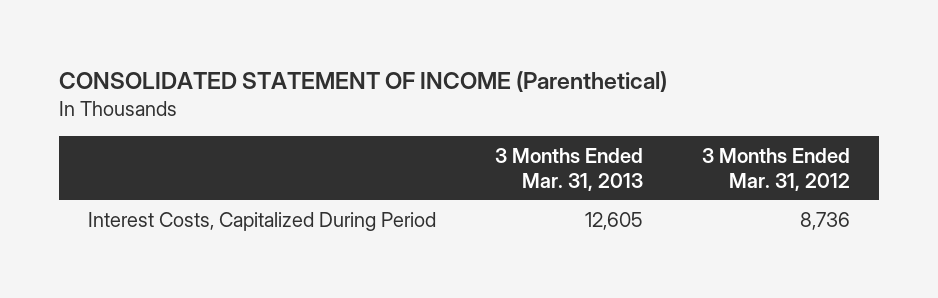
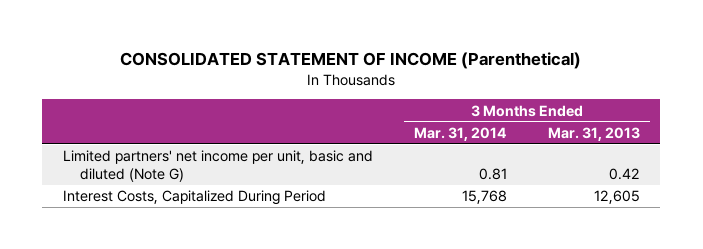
[702,147,851,191] 3 Months Ended Mar. 31, 2012 -> none
none -> [413,127,507,142] Mar. 31, 2014
none -> [62,150,373,183] Limited partners' net income per unit, basic and diluted (Note G)

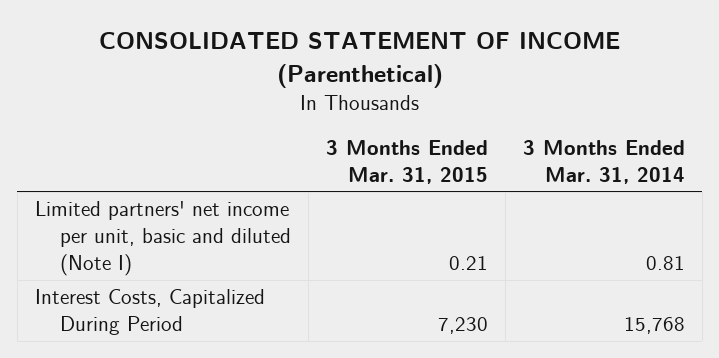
[547,127,640,142] Mar. 31, 2013 -> none
none -> [325,139,488,184] 3 Months Ended Mar. 31, 2015
[62,150,373,183] Limited partners' net income per unit, basic and diluted (Note G) -> [34,201,291,276] Limited partners' net income per unit, basic and diluted (Note I)

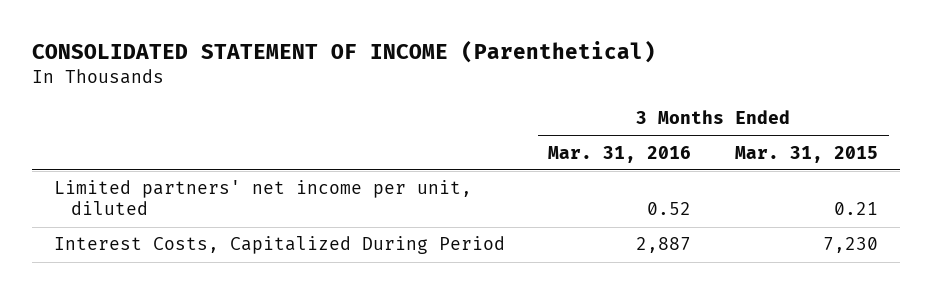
[522,139,685,184] 3 Months Ended Mar. 31, 2014 -> none
none -> [548,145,692,163] Mar. 31, 2016
[34,201,291,276] Limited partners' net income per unit, basic and diluted (Note I) -> [53,180,472,216] Limited partners' net income per unit, diluted

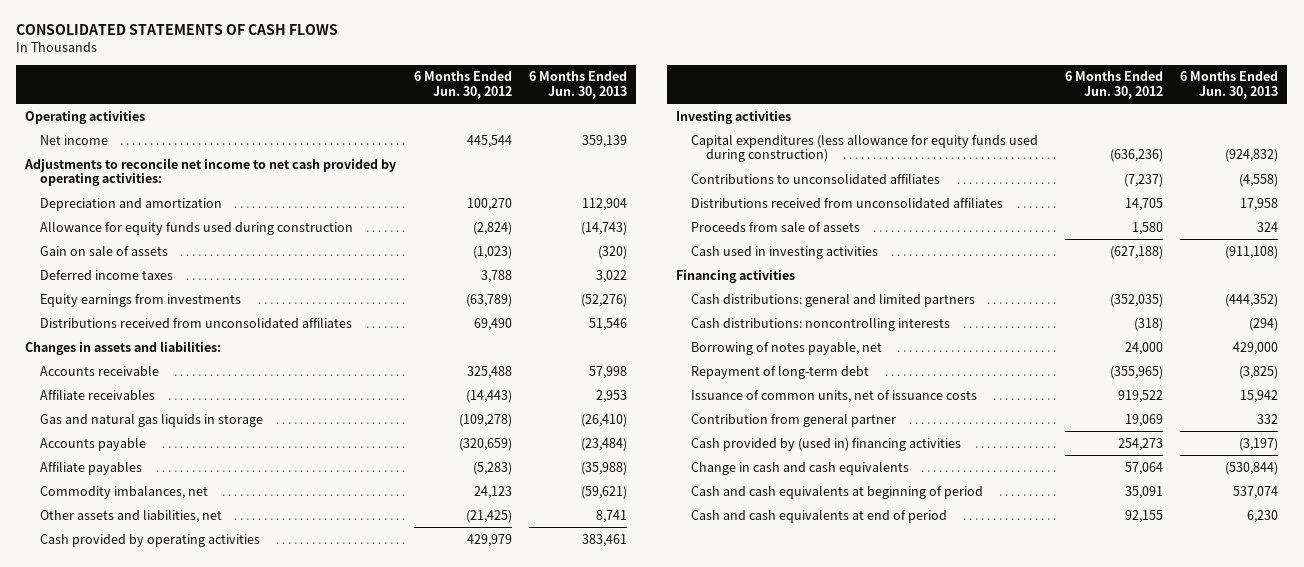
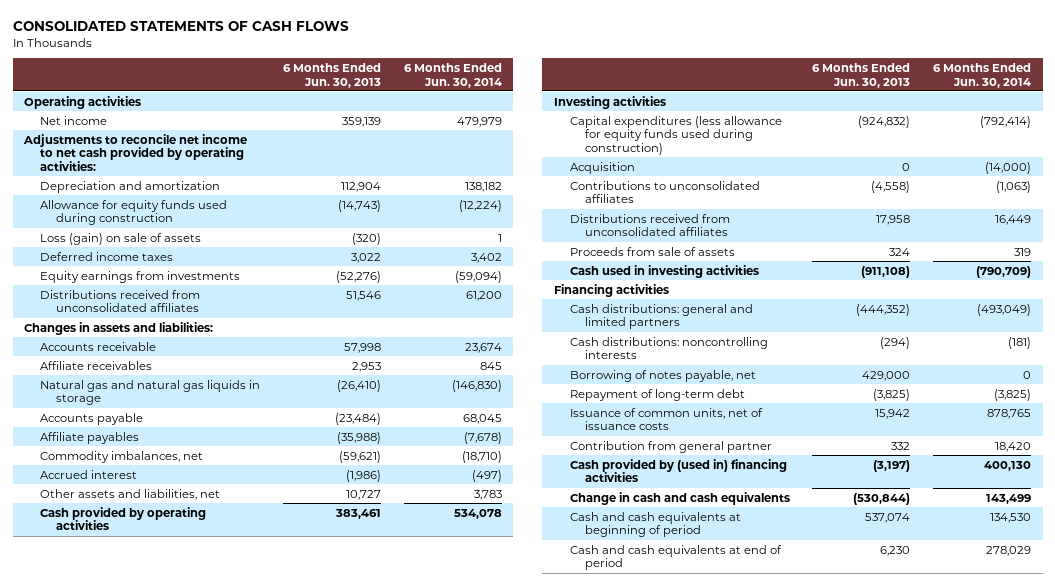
[413,71,512,99] 6 Months Ended Jun. 30, 2012 -> none
none -> [403,62,502,88] 6 Months Ended Jun. 30, 2014
[40,244,169,256] Gain on sale of assets -> [40,232,202,245] Loss (gain) on sale of assets
[40,412,264,427] Gas and natural gas liquids in storage -> [40,379,261,406] Natural gas and natural gas liquids in storage
none -> [40,469,138,479] Accrued interest
[596,509,628,523] 8,741 -> [345,489,381,500] 10,727
none -> [569,161,635,174] Acquisition

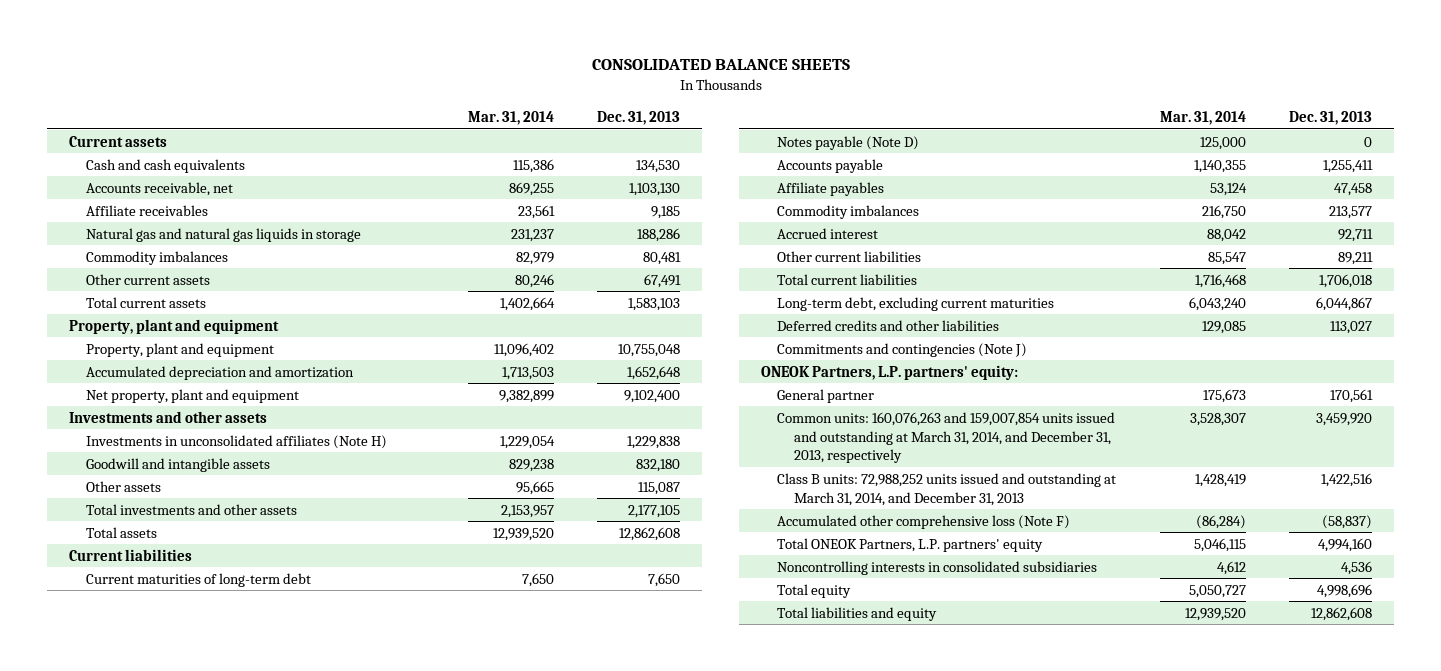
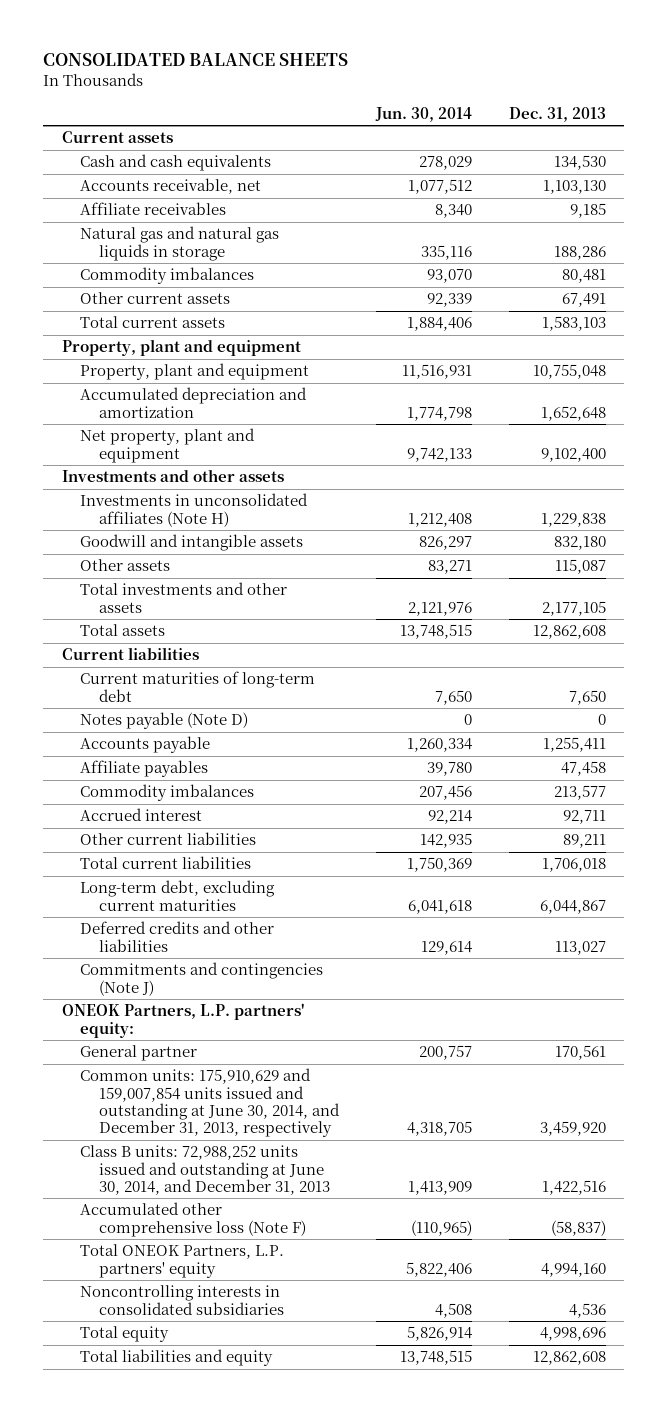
[468,110,555,125] Mar. 31, 2014 -> none
none -> [374,106,472,122] Jun. 30, 2014
[777,411,1116,464] Common units: 160,076,263 and 159,007,854 units issued and outstanding at March 31, 2014, and December 31, 2013, respectively -> [80,1068,340,1137] Common units: 175,910,629 and 159,007,854 units issued and outstanding at June 30, 2014, and December 31, 2013, respectively
[777,472,1117,506] Class B units: 72,988,252 units issued and outstanding at March 31, 2014, and December 31, 2013 -> [80,1145,330,1195] Class B units: 72,988,252 units issued and outstanding at June 30, 2014, and December 31, 2013

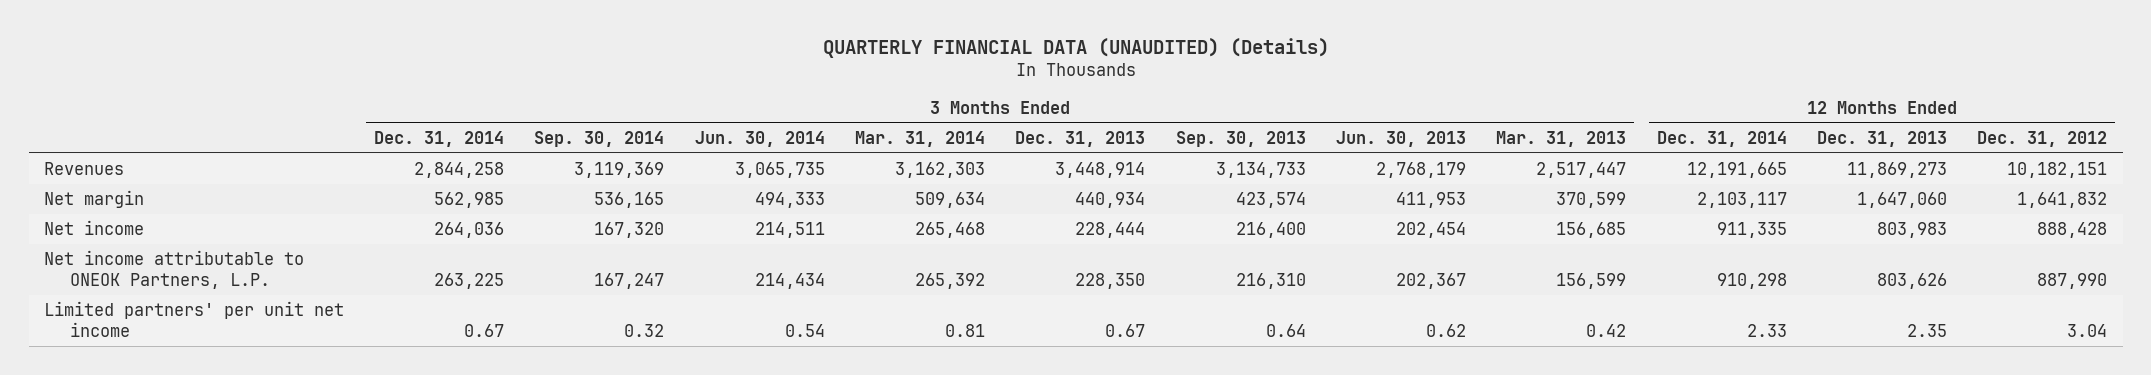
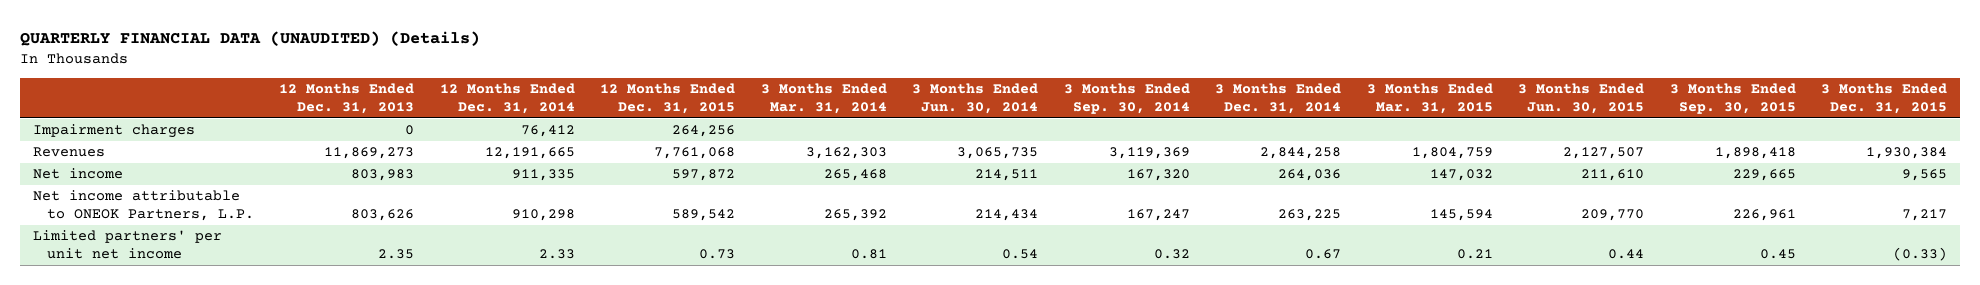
[1015,130,1146,147] Dec. 31, 2013 -> none
[1175,130,1306,147] Sep. 30, 2013 -> none
[1336,130,1467,147] Jun. 30, 2013 -> none
[1496,130,1627,147] Mar. 31, 2013 -> none
[1977,130,2108,147] Dec. 31, 2012 -> none
none -> [600,83,736,115] 12 Months Ended Dec. 31, 2015
none -> [1366,83,1493,115] 3 Months Ended Mar. 31, 2015
none -> [1518,83,1645,115] 3 Months Ended Jun. 30, 2015
none -> [1669,83,1796,115] 3 Months Ended Sep. 30, 2015
none -> [1820,83,1947,115] 3 Months Ended Dec. 31, 2015
none -> [32,124,195,139] Impairment charges
[43,189,144,208] Net margin -> none

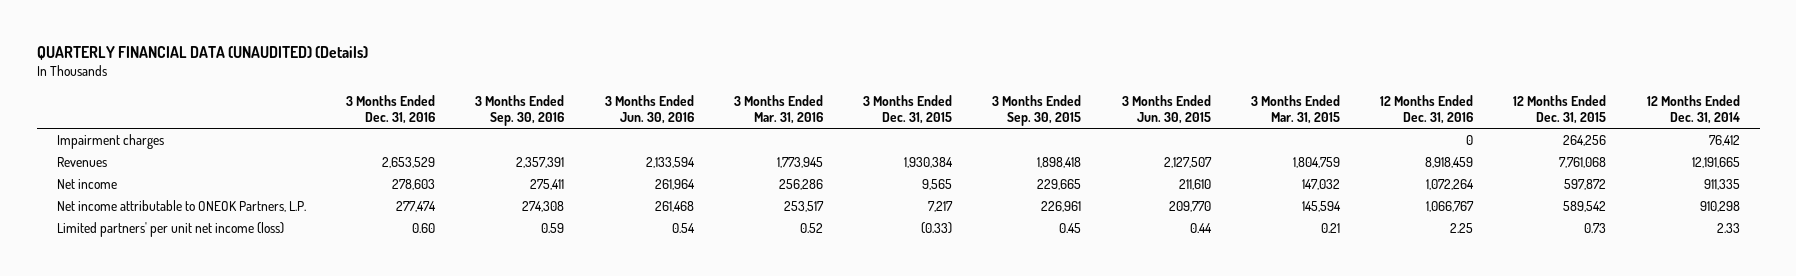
[279,83,415,115] 12 Months Ended Dec. 31, 2013 -> none
[760,83,887,115] 3 Months Ended Mar. 31, 2014 -> none
[912,83,1039,115] 3 Months Ended Jun. 30, 2014 -> none
[1063,83,1190,115] 3 Months Ended Sep. 30, 2014 -> none
[1215,83,1342,115] 3 Months Ended Dec. 31, 2014 -> none
none -> [346,94,436,125] 3 Months Ended Dec. 31, 2016
none -> [475,94,565,127] 3 Months Ended Sep. 30, 2016
none -> [604,94,694,125] 3 Months Ended Jun. 30, 2016
none -> [733,94,823,125] 3 Months Ended Mar. 31, 2016
none -> [1380,94,1474,125] 12 Months Ended Dec. 31, 2016
[32,230,222,260] Limited partners' per unit net income -> [56,221,284,237] Limited partners' per unit net income (loss)

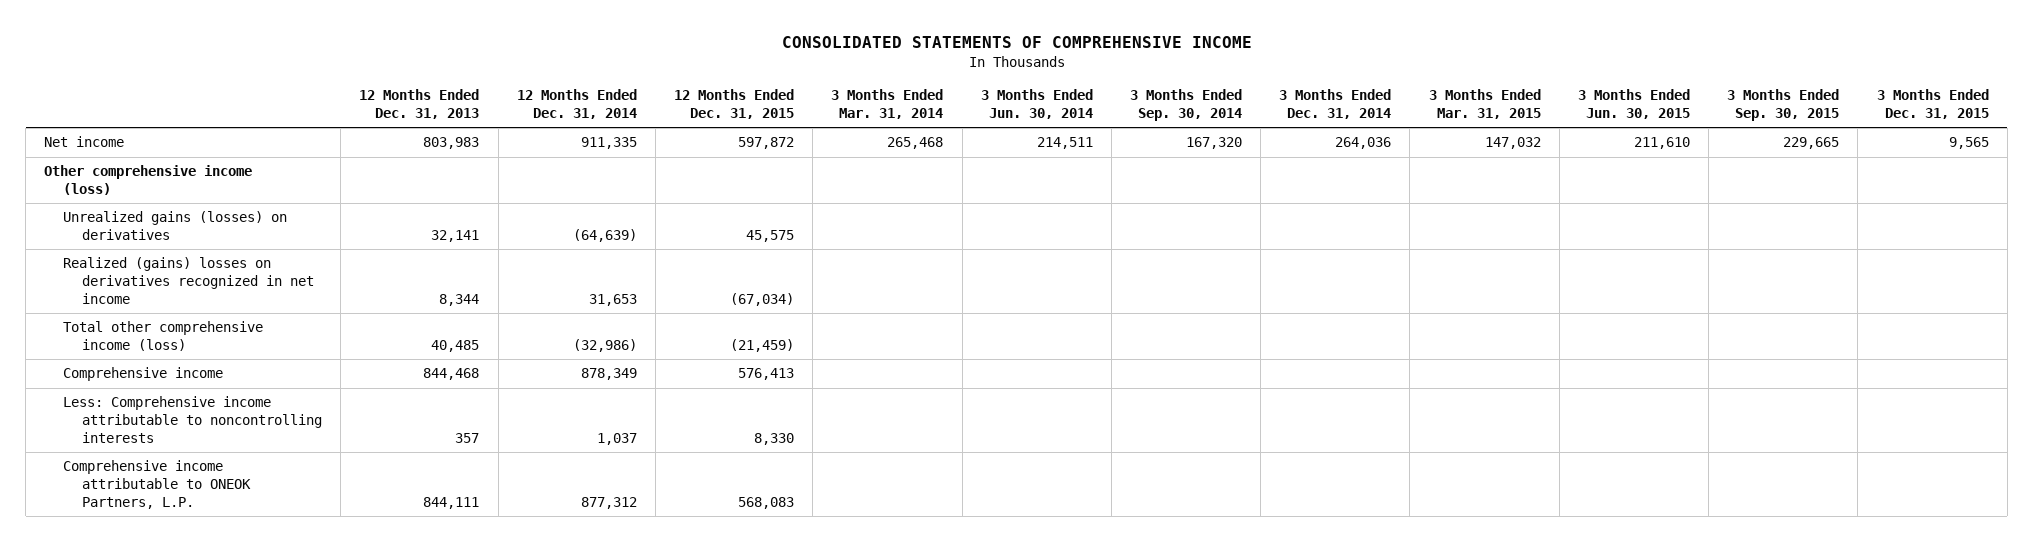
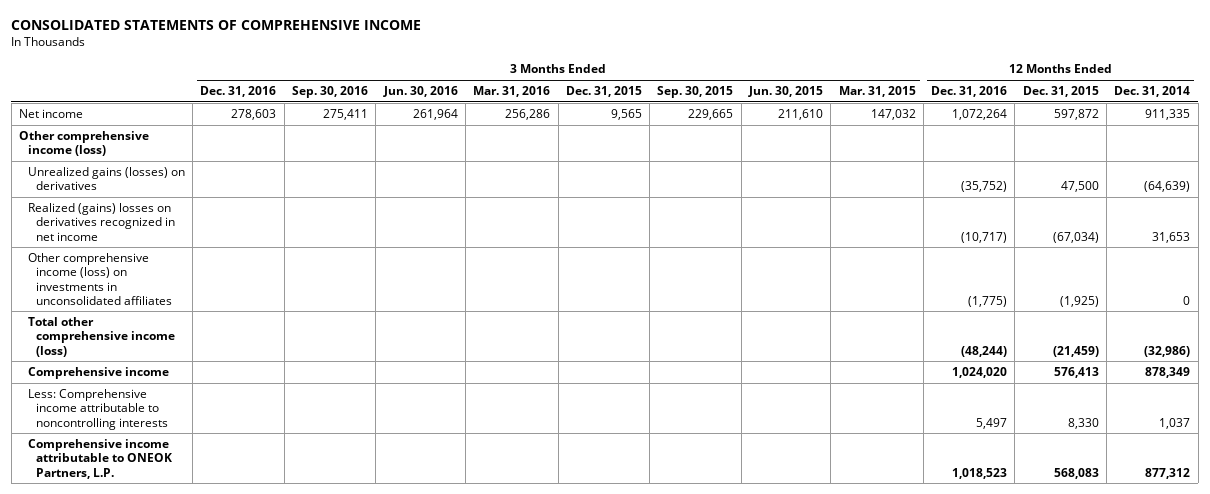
[359,89,480,119] 12 Months Ended Dec. 31, 2013 -> none
[831,89,944,119] 3 Months Ended Mar. 31, 2014 -> none
[980,89,1093,119] 3 Months Ended Jun. 30, 2014 -> none
[1129,89,1242,121] 3 Months Ended Sep. 30, 2014 -> none
[1279,89,1392,119] 3 Months Ended Dec. 31, 2014 -> none
none -> [200,86,277,98] Dec. 31, 2016
none -> [292,86,369,99] Sep. 30, 2016
none -> [382,86,458,98] Jun. 30, 2016
none -> [473,86,551,98] Mar. 31, 2016
none -> [931,86,1008,98] Dec. 31, 2016
[746,230,795,243] 45,575 -> [1060,181,1099,193] 47,500
none -> [27,253,173,305] Other comprehensive income (loss) on investments in unconsolidated affiliates

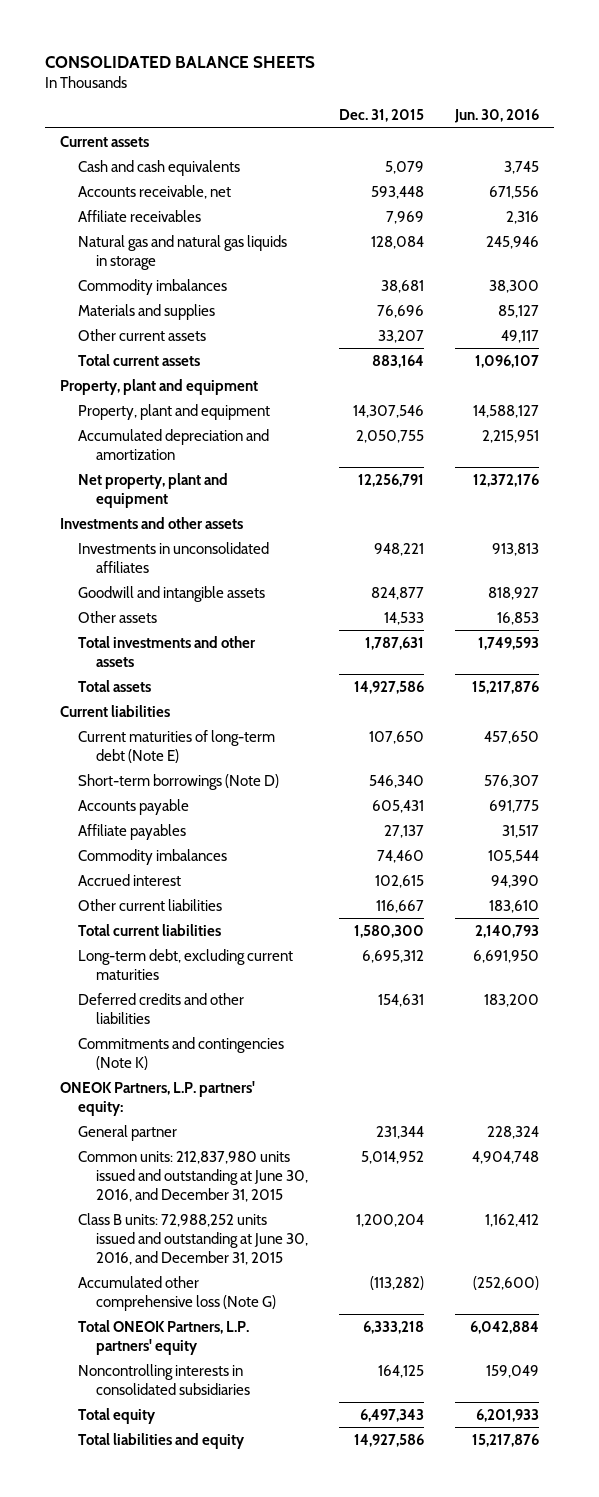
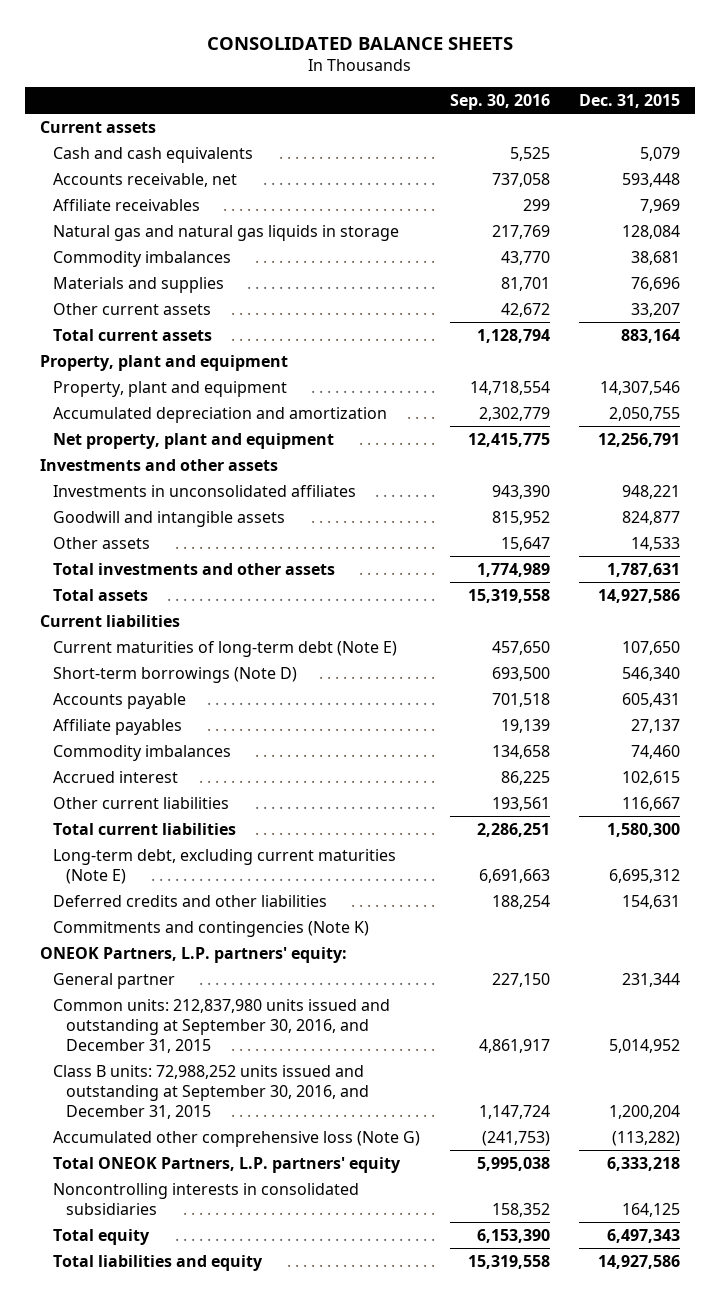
[453,109,539,124] Jun. 30, 2016 -> none
none -> [449,94,550,111] Sep. 30, 2016
[77,948,293,980] Long-term debt, excluding current maturities -> [53,848,397,884] Long-term debt, excluding current maturities (Note E)
[77,1150,308,1202] Common units: 212,837,980 units issued and outstanding at June 30, 2016, and December 31, 2015 -> [53,998,391,1054] Common units: 212,837,980 units issued and outstanding at September 30, 2016, and December 31, 2015
[77,1212,308,1265] Class B units: 72,988,252 units issued and outstanding at June 30, 2016, and December 31, 2015 -> [53,1064,370,1120] Class B units: 72,988,252 units issued and outstanding at September 30, 2016, and December 31, 2015

